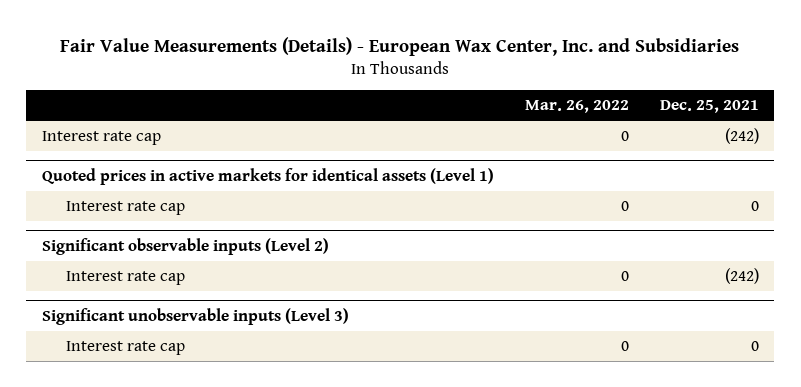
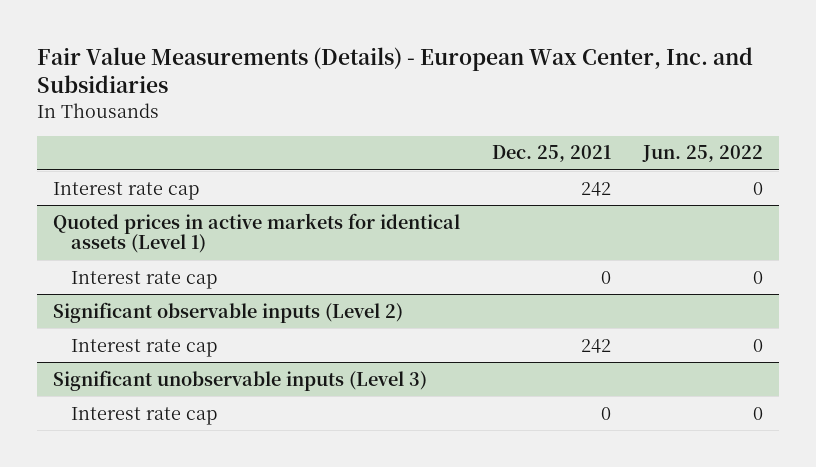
[524,100,629,114] Mar. 26, 2022 -> none
none -> [641,145,763,163] Jun. 25, 2022
[724,128,759,145] (242) -> [580,181,611,196] 242
[724,268,759,285] (242) -> [580,338,611,353] 242

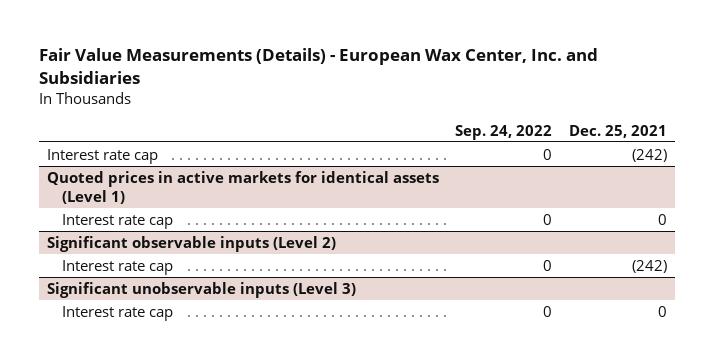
[641,145,763,163] Jun. 25, 2022 -> none
none -> [455,124,553,140] Sep. 24, 2022
[580,181,611,196] 242 -> [632,148,668,162] (242)
[580,338,611,353] 242 -> [632,259,668,273] (242)

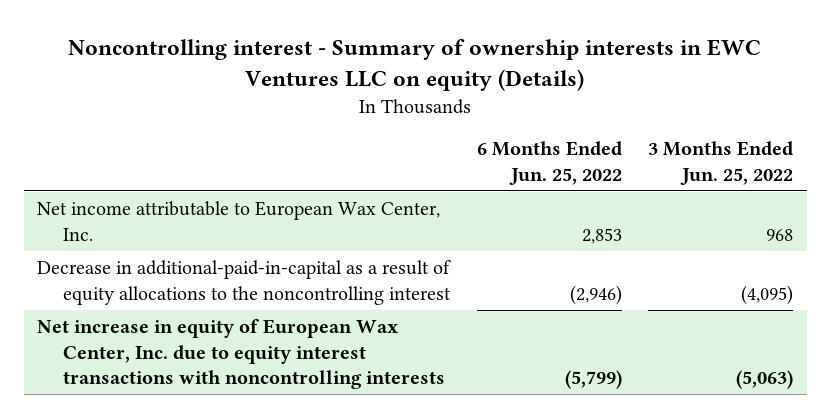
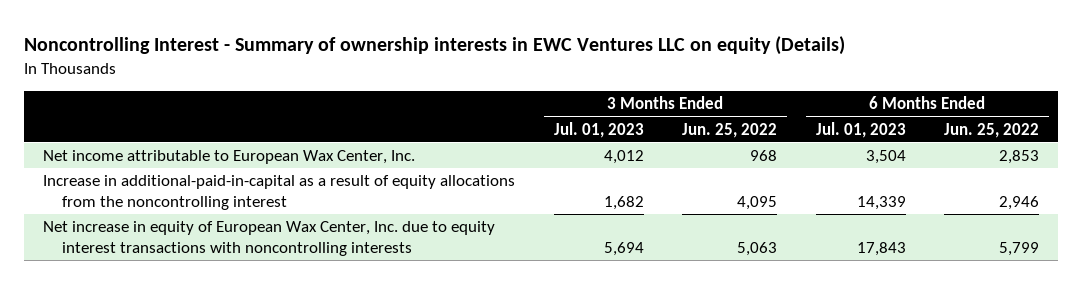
[68,38,762,91] Noncontrolling interest - Summary of ownership interests in EWC Ventures LLC on equity (Details) -> [24,35,846,55] Noncontrolling Interest - Summary of ownership interests in EWC Ventures LLC on equity (Details)
none -> [553,121,644,138] Jul. 01, 2023
none -> [815,121,906,138] Jul. 01, 2023
[37,259,452,305] Decrease in additional-paid-in-capital as a result of equity allocations to the noncontrolling interest -> [43,175,516,211] Increase in additional-paid-in-capital as a result of equity allocations from the noncontrolling interest
[569,284,622,305] (2,946) -> [998,196,1039,211] 2,946
[741,284,794,305] (4,095) -> [737,196,778,211] 4,095
[564,370,622,390] (5,799) -> [998,242,1039,257] 5,799
[736,370,794,390] (5,063) -> [737,242,778,257] 5,063

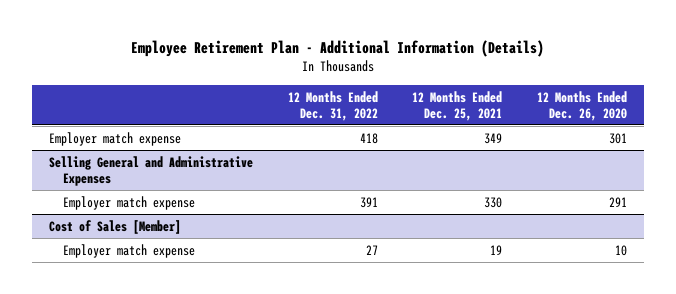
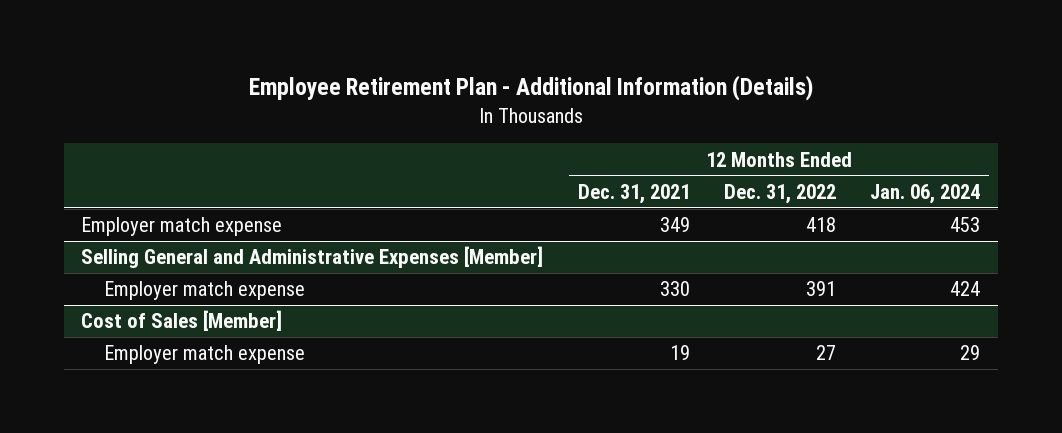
[412,90,503,121] 12 Months Ended Dec. 25, 2021 -> none
[536,90,627,121] 12 Months Ended Dec. 26, 2020 -> none
none -> [577,183,690,204] Dec. 31, 2021
none -> [870,183,981,204] Jan. 06, 2024
[48,155,253,186] Selling General and Administrative Expenses -> [81,246,544,269] Selling General and Administrative Expenses [Member]

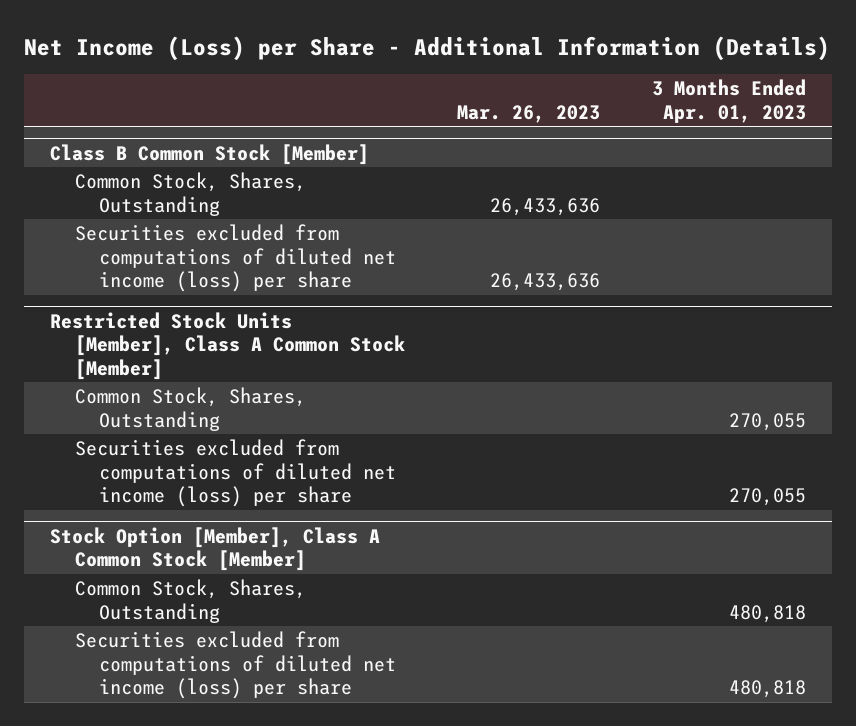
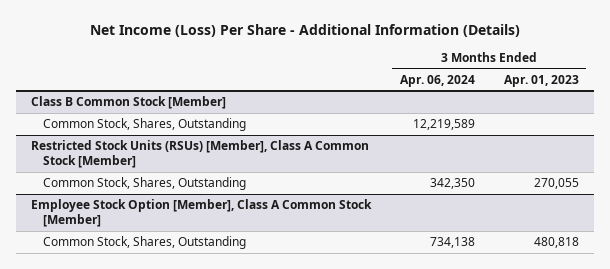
[24,35,831,61] Net Income (Loss) per Share - Additional Information (Details) -> [89,23,520,37] Net Income (Loss) Per Share - Additional Information (Details)
[456,104,600,123] Mar. 26, 2023 -> none
none -> [399,74,475,87] Apr. 06, 2024
[74,224,397,293] Securities excluded from computations of diluted net income (loss) per share -> none
[50,311,405,381] Restricted Stock Units [Member], Class A Common Stock [Member] -> [30,140,369,169] Restricted Stock Units (RSUs) [Member], Class A Common Stock [Member]
[74,439,397,508] Securities excluded from computations of diluted net income (loss) per share -> none
[50,526,381,572] Stock Option [Member], Class A Common Stock [Member] -> [30,199,372,228] Employee Stock Option [Member], Class A Common Stock [Member]
[74,631,397,700] Securities excluded from computations of diluted net income (loss) per share -> none

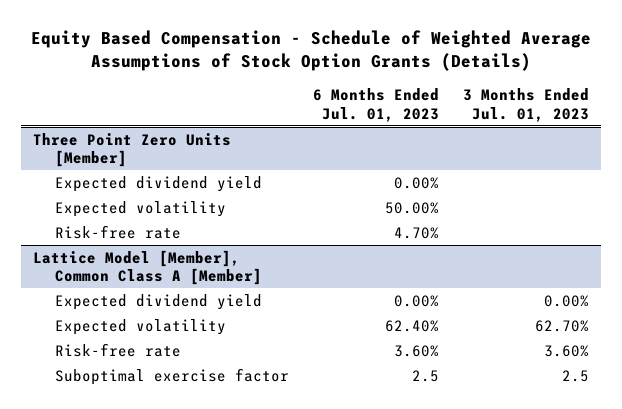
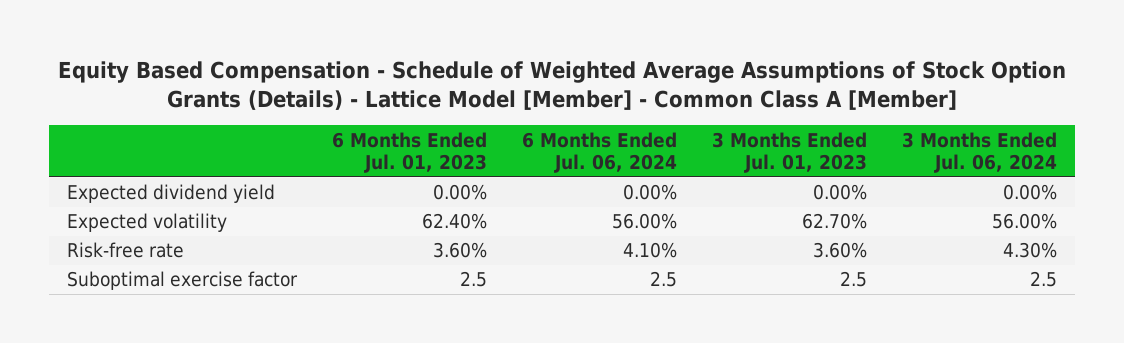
[31,30,592,72] Equity Based Compensation - Schedule of Weighted Average Assumptions of Stock Option Grants (Details) -> [57,60,1066,110] Equity Based Compensation - Schedule of Weighted Average Assumptions of Stock Option Grants (Details) - Lattice Model [Member] - Common Class A [Member]
none -> [521,131,677,173] 6 Months Ended Jul. 06, 2024
none -> [902,131,1058,173] 3 Months Ended Jul. 06, 2024
[33,132,232,168] Three Point Zero Units [Member] -> none
[55,175,263,192] Expected dividend yield -> none
[55,200,227,217] Expected volatility -> none
[55,224,182,239] Risk-free rate -> none
[33,249,263,286] Lattice Model [Member], Common Class A [Member] -> none

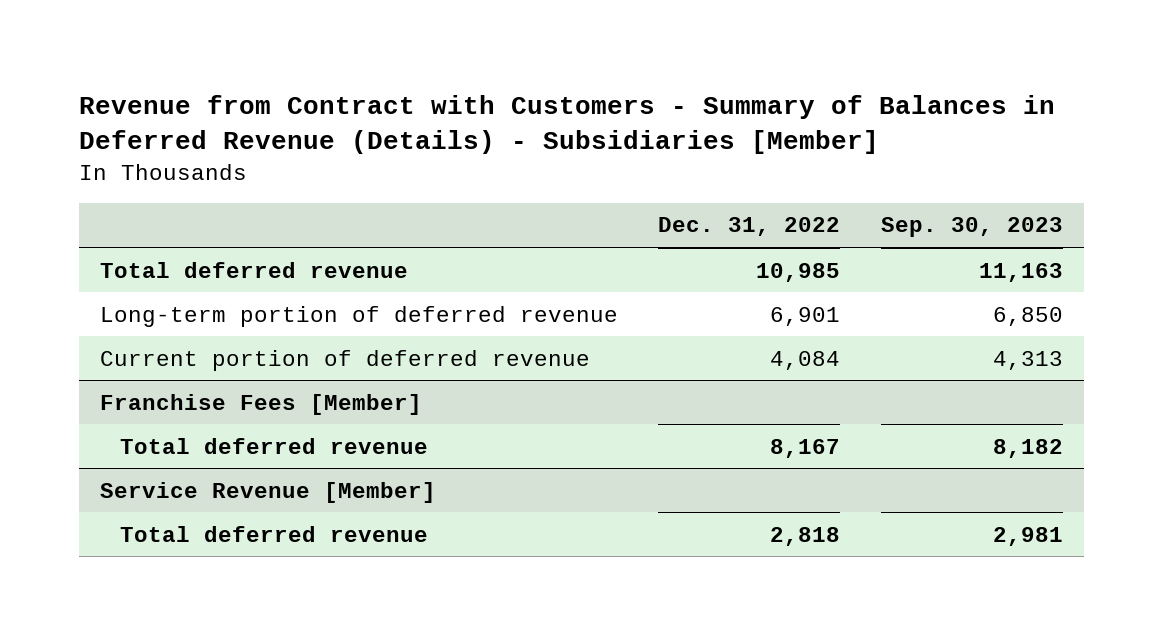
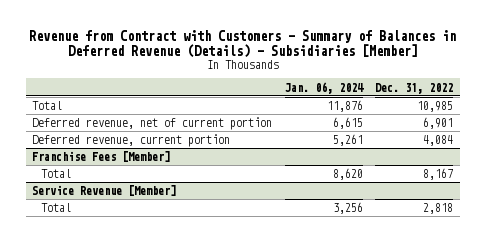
[881,217,1064,238] Sep. 30, 2023 -> none
none -> [284,81,364,94] Jan. 06, 2024
[99,261,408,278] Total deferred revenue -> [32,101,63,111] Total
[99,305,618,327] Long-term portion of deferred revenue -> [32,117,273,131] Deferred revenue, net of current portion
[99,349,590,371] Current portion of deferred revenue -> [32,134,231,148] Deferred revenue, current portion
[120,437,429,454] Total deferred revenue -> [41,169,72,179] Total
[120,525,429,542] Total deferred revenue -> [41,203,72,213] Total

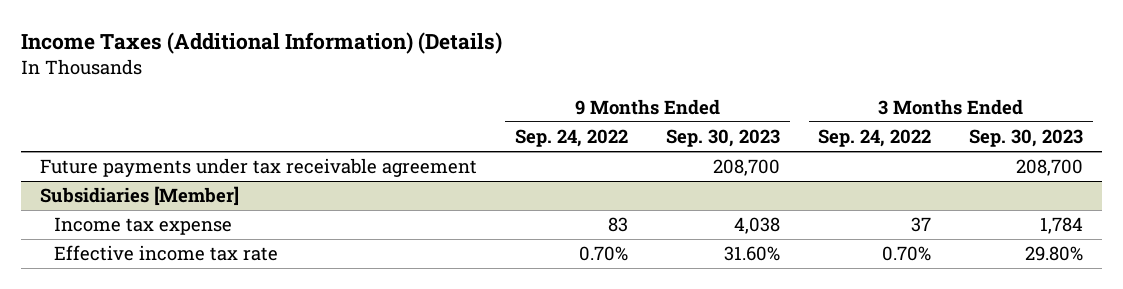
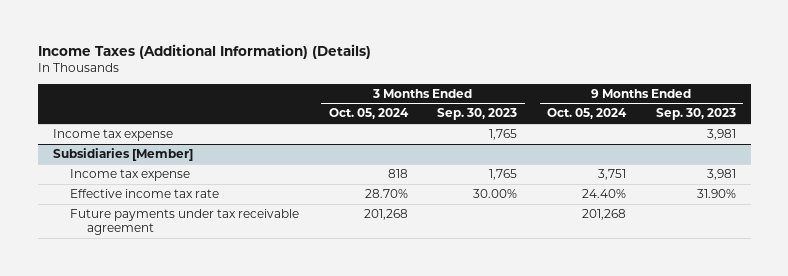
[514,129,628,148] Sep. 24, 2022 -> none
[818,129,932,148] Sep. 24, 2022 -> none
none -> [328,108,409,120] Oct. 05, 2024
none -> [547,108,628,120] Oct. 05, 2024
[39,158,477,178] Future payments under tax receivable agreement -> none
none -> [52,128,173,141] Income tax expense
[734,217,781,235] 4,038 -> [706,168,736,180] 3,981
[1040,217,1084,235] 1,784 -> [489,168,518,180] 1,765
[724,246,781,262] 31.60% -> [696,188,736,198] 31.90%
[1025,246,1084,262] 29.80% -> [473,188,518,198] 30.00%
none -> [69,208,299,235] Future payments under tax receivable agreement

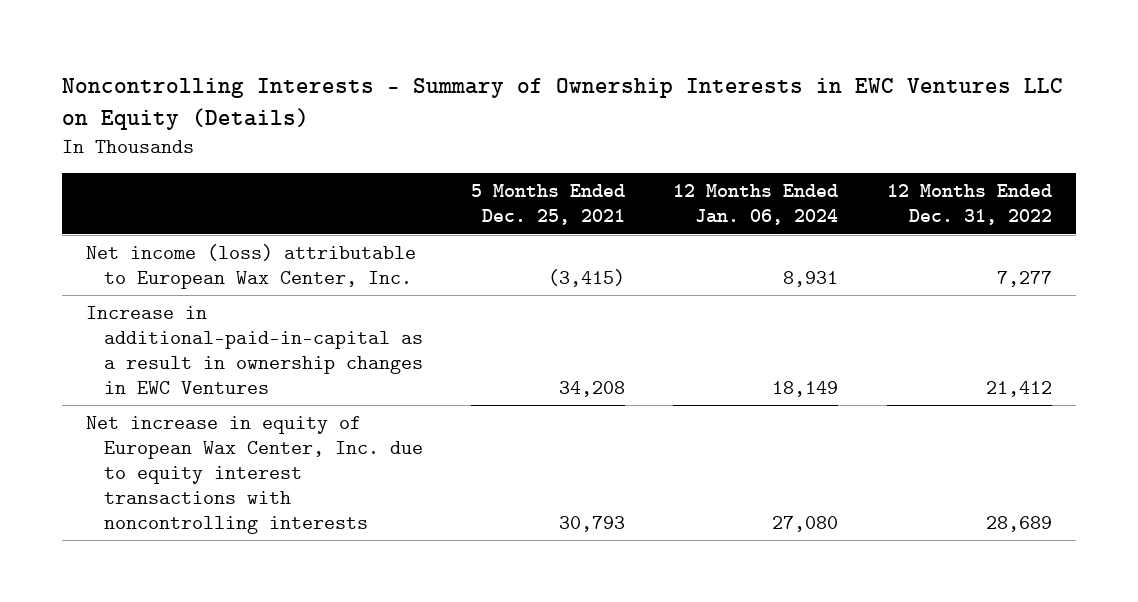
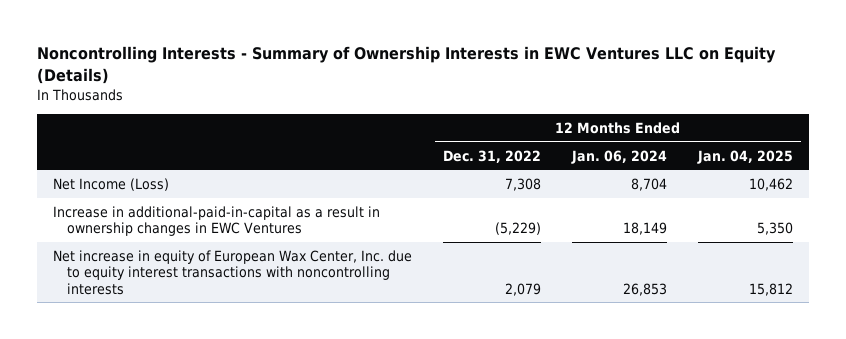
[471,184,626,226] 5 Months Ended Dec. 25, 2021 -> none
none -> [697,149,794,164] Jan. 04, 2025
[85,243,416,289] Net income (loss) attributable to European Wax Center, Inc. -> [52,177,169,191] Net Income (Loss)
[783,270,839,287] 8,931 -> [631,177,668,191] 8,704
[996,270,1052,287] 7,277 -> [504,177,541,191] 7,308
[985,380,1052,397] 21,412 -> [494,222,541,236] (5,229)
[772,515,839,532] 27,080 -> [623,282,668,296] 26,853
[985,515,1052,532] 28,689 -> [504,282,541,296] 2,079

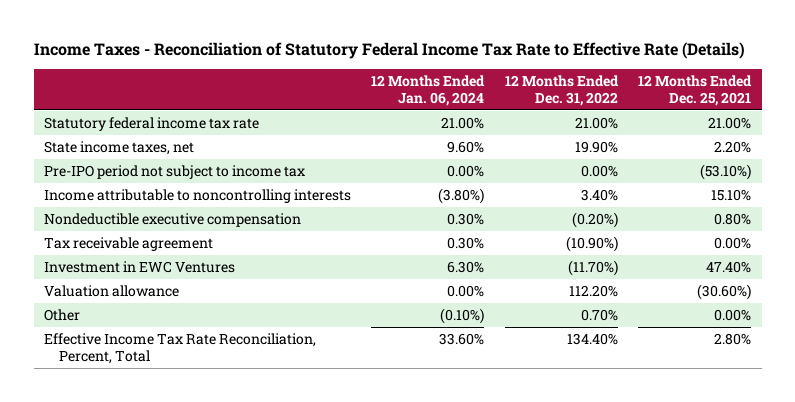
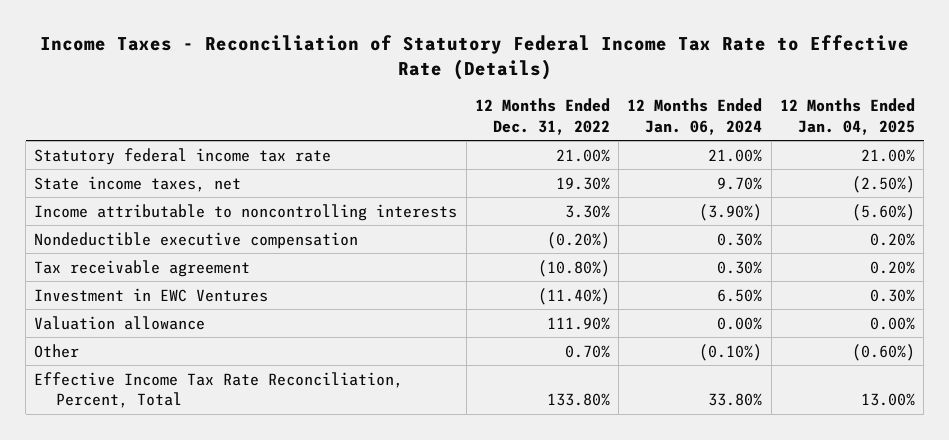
[638,75,753,106] 12 Months Ended Dec. 25, 2021 -> none
none -> [780,98,916,136] 12 Months Ended Jan. 04, 2025
[43,164,305,179] Pre-IPO period not subject to income tax -> none
[447,140,485,153] 9.60% -> [717,176,763,190] 9.70%
[574,140,618,153] 19.90% -> [555,176,610,190] 19.30%
[438,187,485,204] (3.80%) -> [699,203,763,221] (3.90%)
[580,188,618,201] 3.40% -> [564,204,610,218] 3.30%
[565,235,618,252] (10.90%) -> [537,259,610,277] (10.80%)
[447,260,485,273] 6.30% -> [717,288,763,302] 6.50%
[567,259,618,276] (11.70%) -> [537,287,610,305] (11.40%)
[568,284,618,297] 112.20% -> [546,316,610,330] 111.90%
[439,332,485,345] 33.60% -> [708,393,763,407] 33.80%
[566,332,618,345] 134.40% -> [546,393,610,407] 133.80%

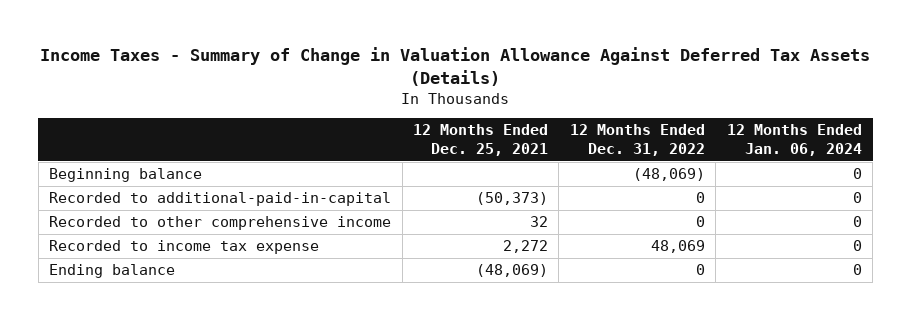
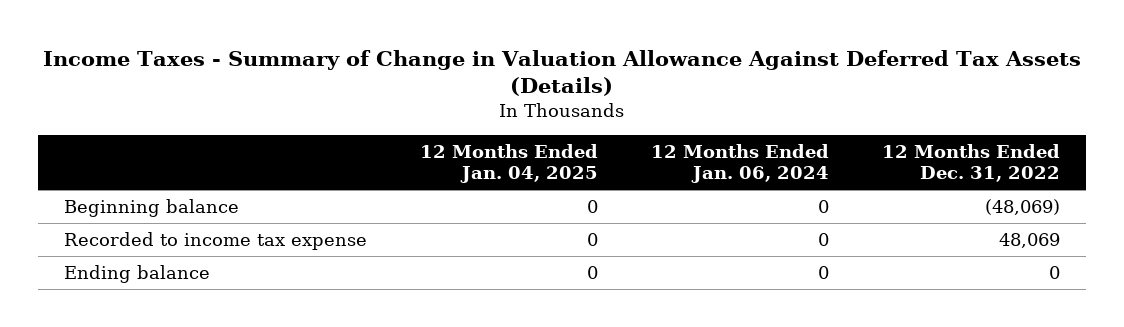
[412,124,548,157] 12 Months Ended Dec. 25, 2021 -> none
none -> [420,143,599,183] 12 Months Ended Jan. 04, 2025
[49,192,392,207] Recorded to additional-paid-in-capital -> none
[49,216,392,231] Recorded to other comprehensive income -> none

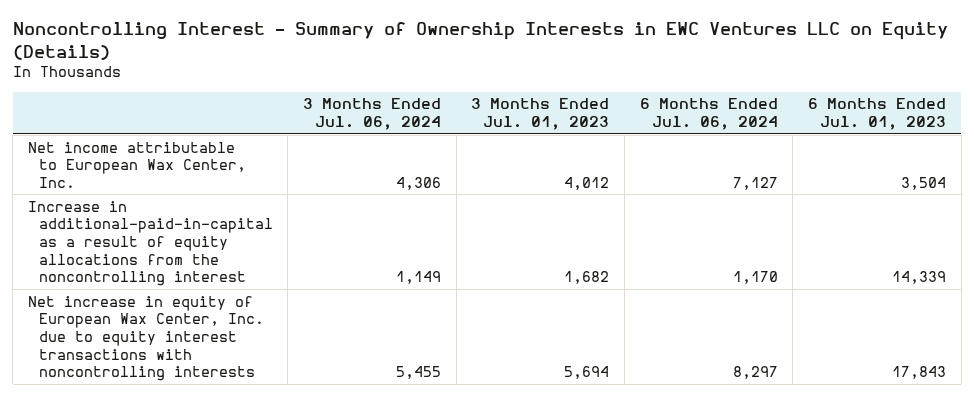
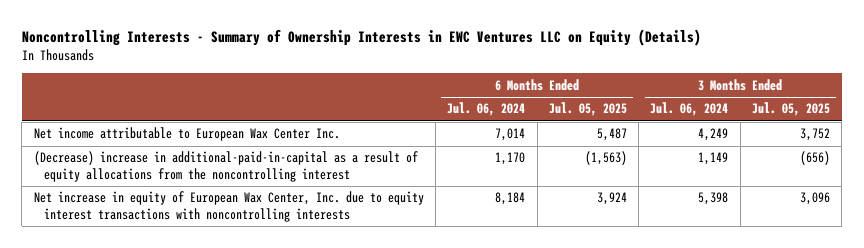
[12,22,948,60] Noncontrolling Interest - Summary of Ownership Interests in EWC Ventures LLC on Equity (Details) -> [21,29,701,47] Noncontrolling Interests - Summary of Ownership Interests in EWC Ventures LLC on Equity (Details)
[471,98,610,131] 3 Months Ended Jul. 01, 2023 -> none
[808,98,947,131] 6 Months Ended Jul. 01, 2023 -> none
none -> [548,102,627,117] Jul. 05, 2025
none -> [752,102,831,117] Jul. 05, 2025
[27,141,246,188] Net income attributable to European Wax Center, Inc. -> [33,127,340,142] Net income attributable to European Wax Center Inc.
[396,176,442,190] 4,306 -> [698,128,729,142] 4,249
[732,176,778,190] 7,127 -> [495,128,526,142] 7,014
[27,200,273,287] Increase in additional-paid-in-capital as a result of equity allocations from the noncontrolling interest -> [33,151,418,183] (Decrease) increase in additional-paid-in-capital as a result of equity allocations from the noncontrolling interest
[396,366,442,380] 5,455 -> [698,192,729,206] 5,398
[732,366,778,380] 8,297 -> [495,192,526,206] 8,184

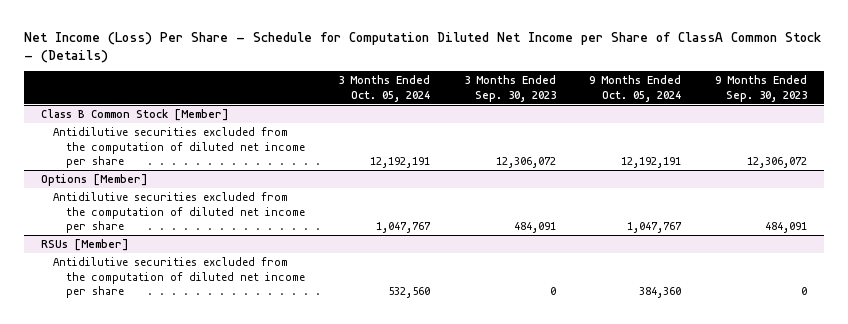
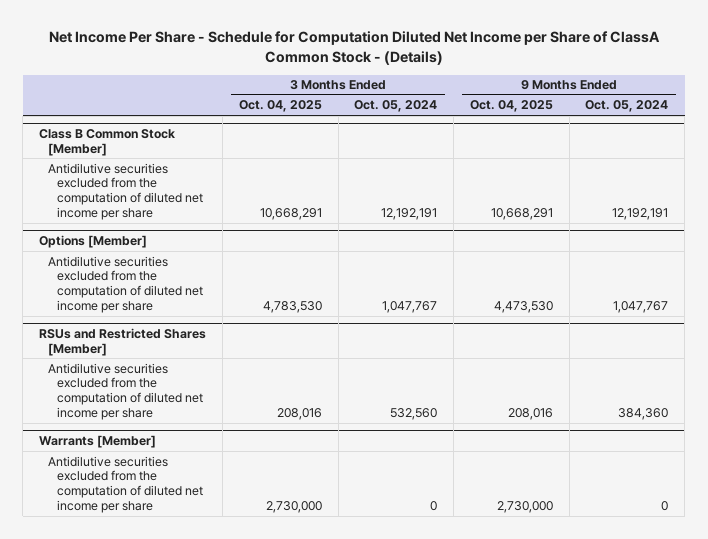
[23,31,821,63] Net Income (Loss) Per Share - Schedule for Computation Diluted Net Income per Share of ClassA Common Stock - (Details) -> [48,31,660,65] Net Income Per Share - Schedule for Computation Diluted Net Income per Share of ClassA Common Stock - (Details)
[463,75,556,103] 3 Months Ended Sep. 30, 2023 -> none
[715,75,808,103] 9 Months Ended Sep. 30, 2023 -> none
none -> [238,100,322,113] Oct. 04, 2025
none -> [469,100,553,113] Oct. 04, 2025
[40,238,129,251] RSUs [Member] -> none
none -> [39,328,207,356] RSUs and Restricted Shares [Member]
none -> [39,435,157,449] Warrants [Member]
none -> [48,455,204,513] Antidilutive securities excluded from the computation of diluted net income per share

